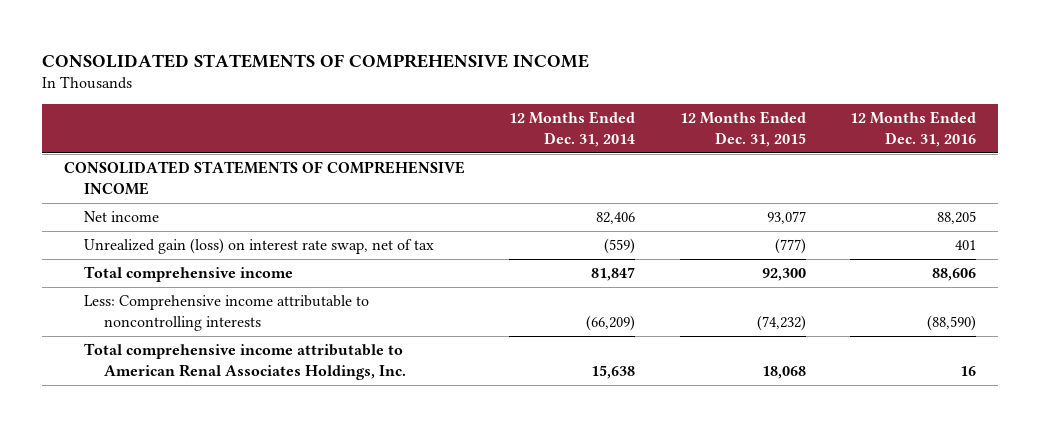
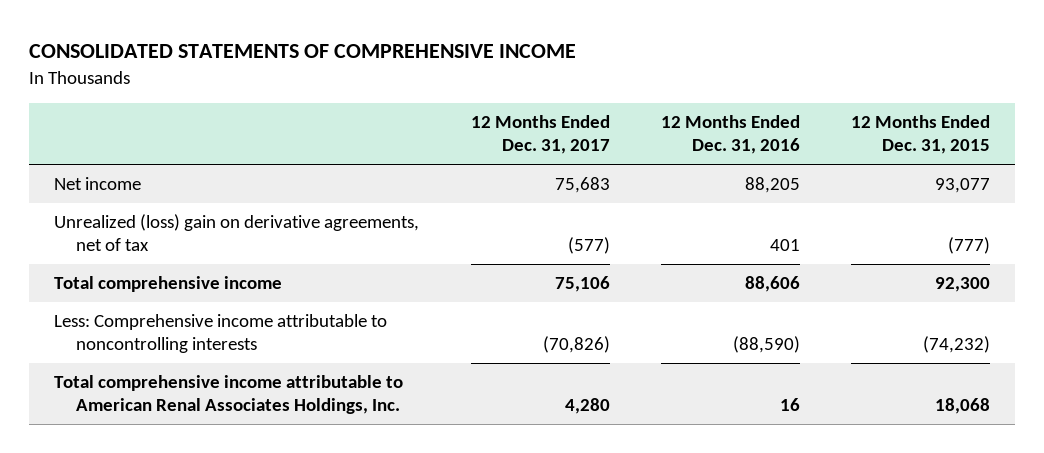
[509,111,636,147] 12 Months Ended Dec. 31, 2014 -> none
none -> [470,115,610,155] 12 Months Ended Dec. 31, 2017
[64,161,466,195] CONSOLIDATED STATEMENTS OF COMPREHENSIVE INCOME -> none
[83,238,434,255] Unrealized gain (loss) on interest rate swap, net of tax -> [54,214,420,252] Unrealized (loss) gain on derivative agreements, net of tax

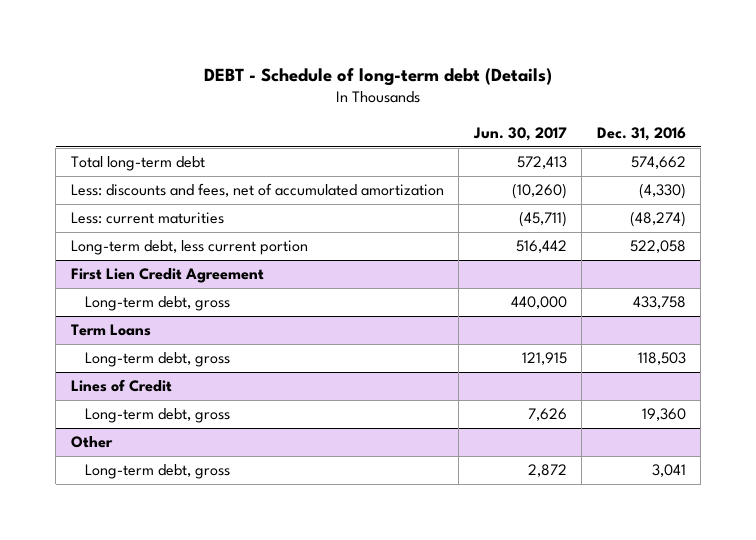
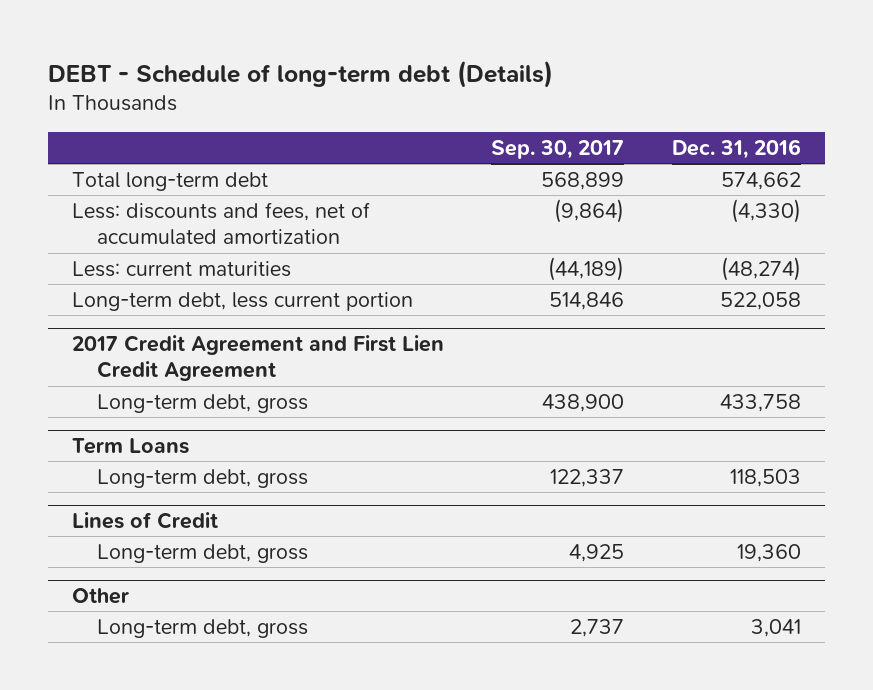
[472,127,567,142] Jun. 30, 2017 -> none
none -> [491,139,625,159] Sep. 30, 2017
[70,268,264,284] First Lien Credit Agreement -> [72,335,445,382] 2017 Credit Agreement and First Lien Credit Agreement

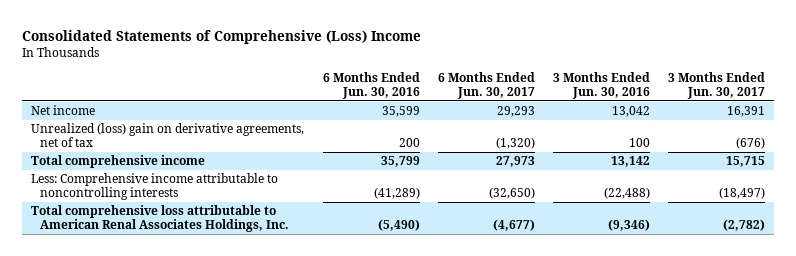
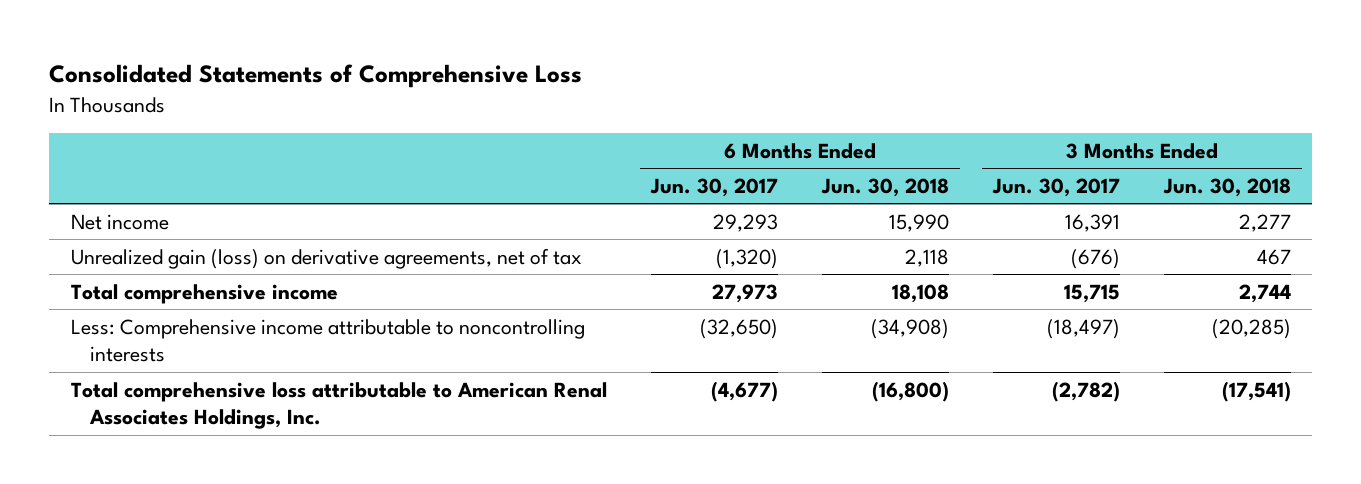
[22,29,422,44] Consolidated Statements of Comprehensive (Loss) Income -> [48,64,582,89] Consolidated Statements of Comprehensive Loss
[322,72,420,100] 6 Months Ended Jun. 30, 2016 -> none
[552,72,650,100] 3 Months Ended Jun. 30, 2016 -> none
none -> [820,178,949,198] Jun. 30, 2018
none -> [1162,178,1291,198] Jun. 30, 2018
[31,123,305,148] Unrealized (loss) gain on derivative agreements, net of tax -> [70,247,582,269] Unrealized gain (loss) on derivative agreements, net of tax

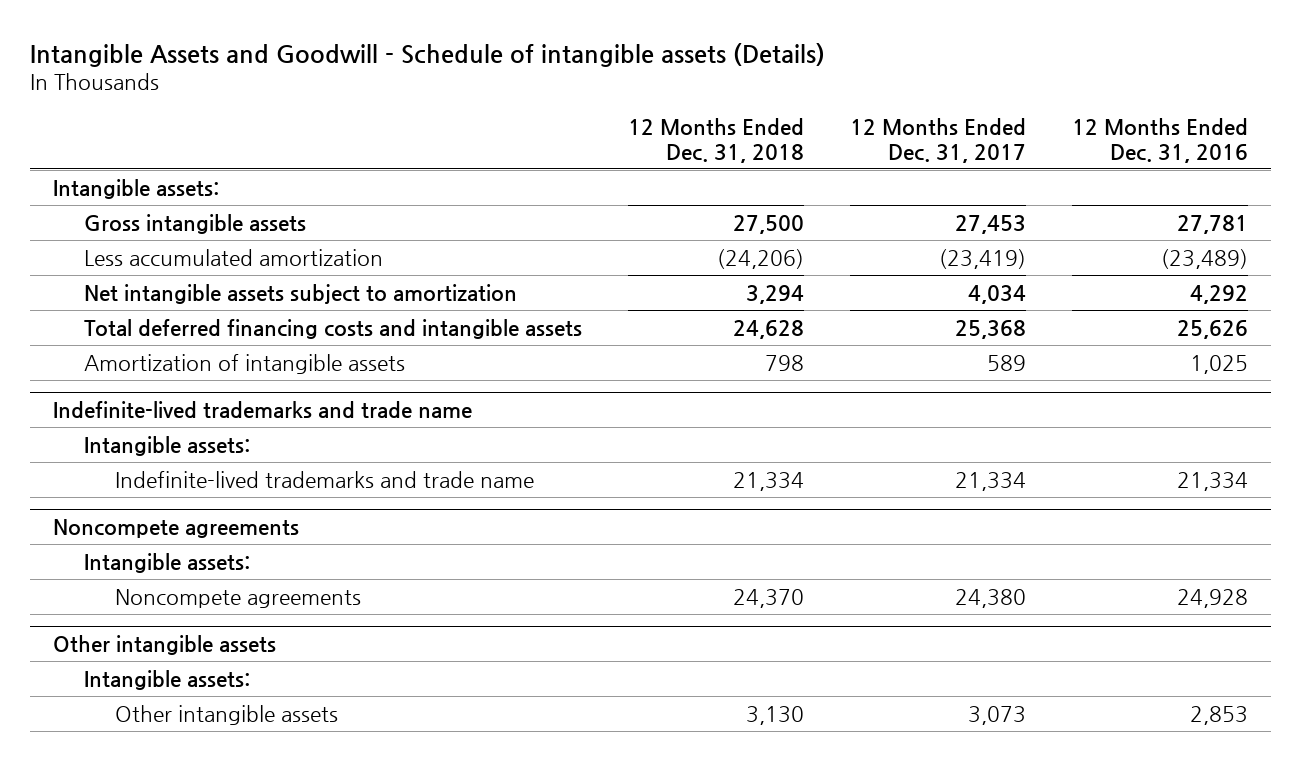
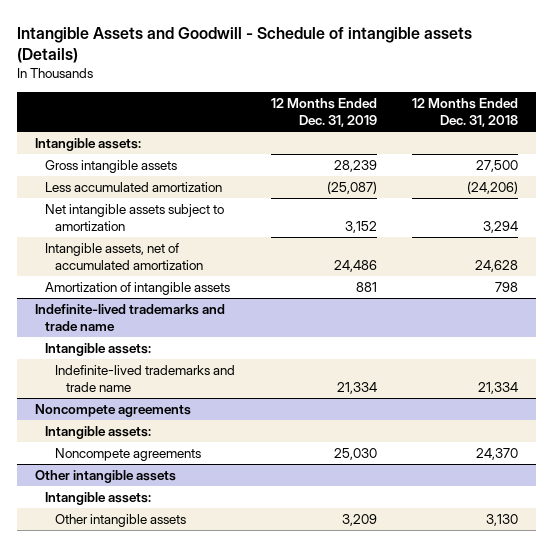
[849,117,1026,163] 12 Months Ended Dec. 31, 2017 -> none
[1071,117,1248,163] 12 Months Ended Dec. 31, 2016 -> none
none -> [270,98,377,127] 12 Months Ended Dec. 31, 2019
[84,318,583,339] Total deferred financing costs and intangible assets -> [45,243,204,270] Intangible assets, net of accumulated amortization

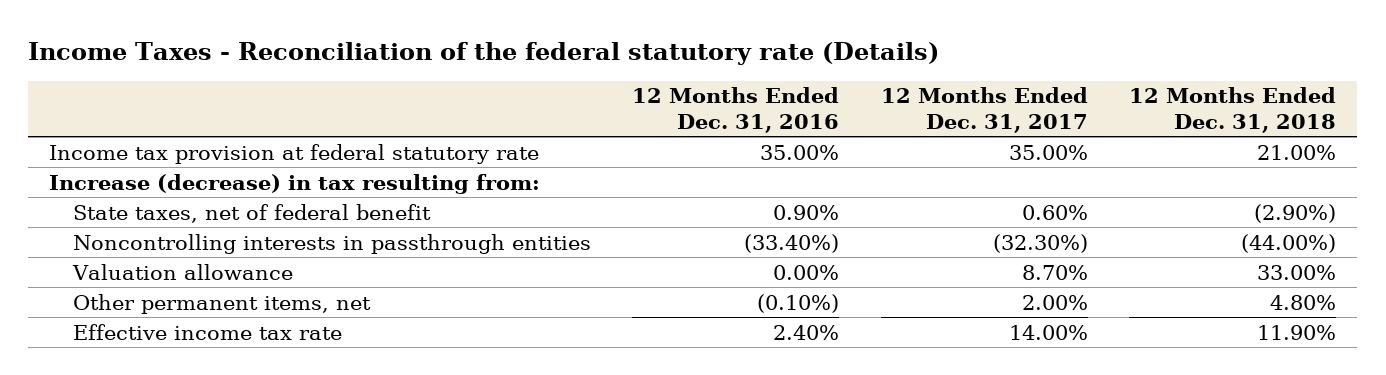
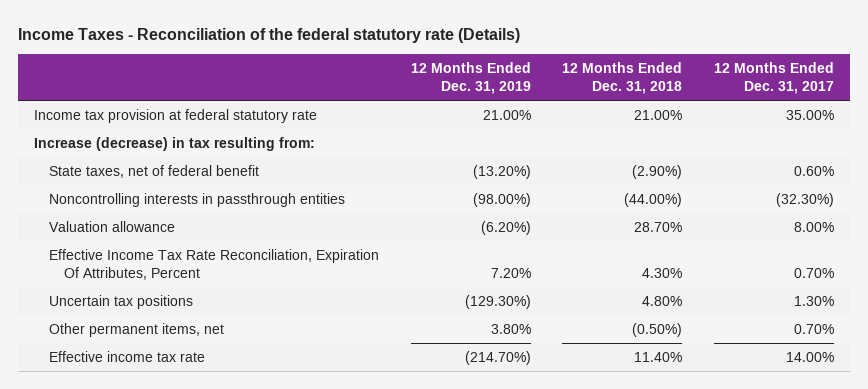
[632,87,840,133] 12 Months Ended Dec. 31, 2016 -> none
none -> [410,62,531,95] 12 Months Ended Dec. 31, 2019
[1021,264,1088,280] 8.70% -> [793,221,834,232] 8.00%
[1257,264,1337,280] 33.00% -> [634,221,683,232] 28.70%
none -> [49,248,380,280] Effective Income Tax Rate Reconciliation, Expiration Of Attributes, Percent
none -> [49,294,194,309] Uncertain tax positions
[1021,294,1088,310] 2.00% -> [793,323,834,334] 0.70%
[1270,294,1337,310] 4.80% -> [632,322,683,337] (0.50%)
[1257,324,1337,340] 11.90% -> [634,351,683,362] 11.40%

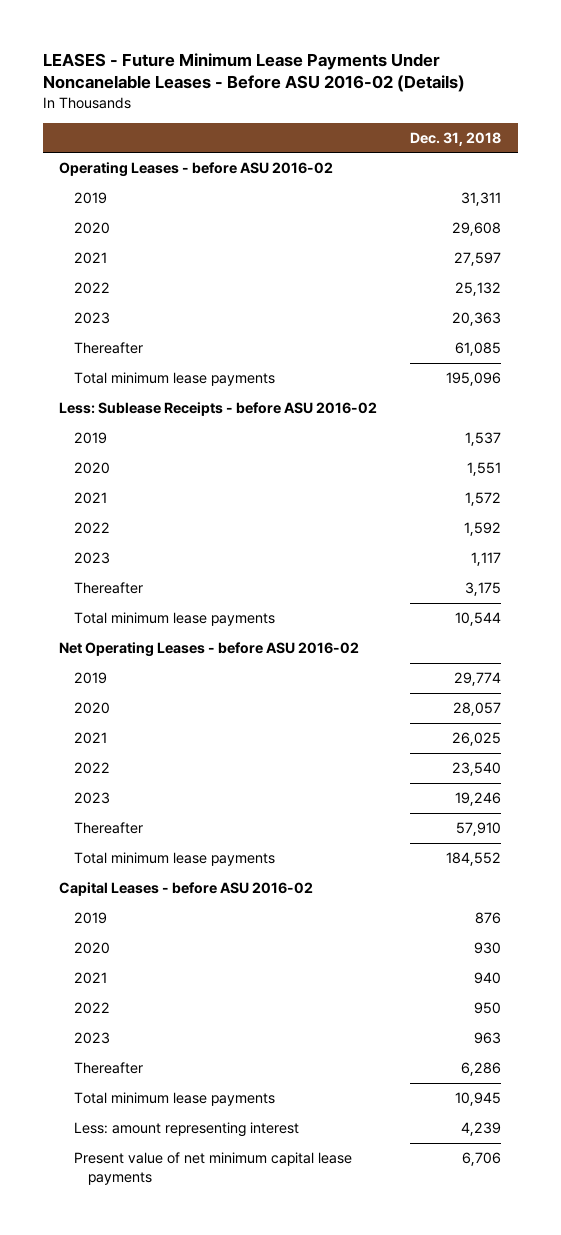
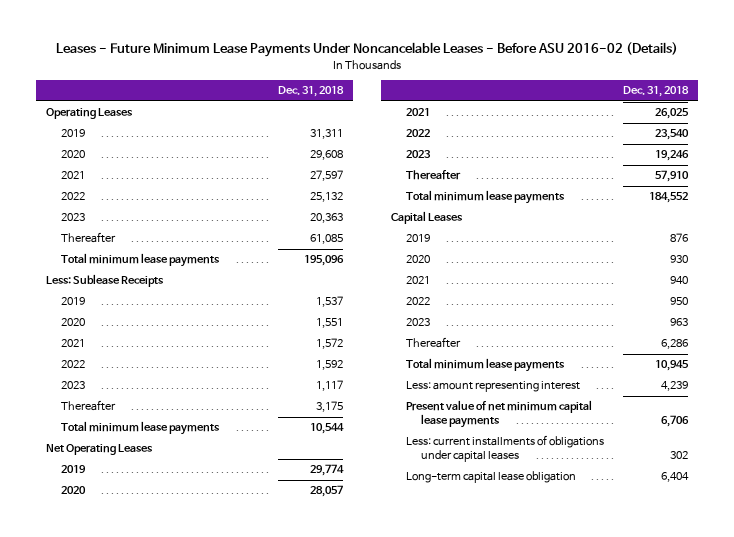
[42,52,465,93] LEASES - Future Minimum Lease Payments Under Noncanelable Leases - Before ASU 2016-02 (Details) -> [55,42,678,58] Leases - Future Minimum Lease Payments Under Noncancelable Leases - Before ASU 2016-02 (Details)
[59,162,334,178] Operating Leases - before ASU 2016-02 -> [45,108,133,120] Operating Leases
[59,402,378,417] Less: Sublease Receipts - before ASU 2016-02 -> [45,274,164,288] Less: Sublease Receipts
[59,642,360,658] Net Operating Leases - before ASU 2016-02 -> [45,444,153,456] Net Operating Leases
[59,882,314,897] Capital Leases - before ASU 2016-02 -> [390,211,463,225] Capital Leases
none -> [405,435,604,463] Less: current installments of obligations under capital leases
none -> [405,471,576,484] Long-term capital lease obligation

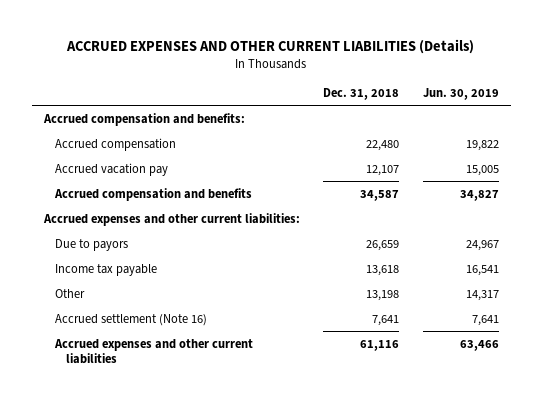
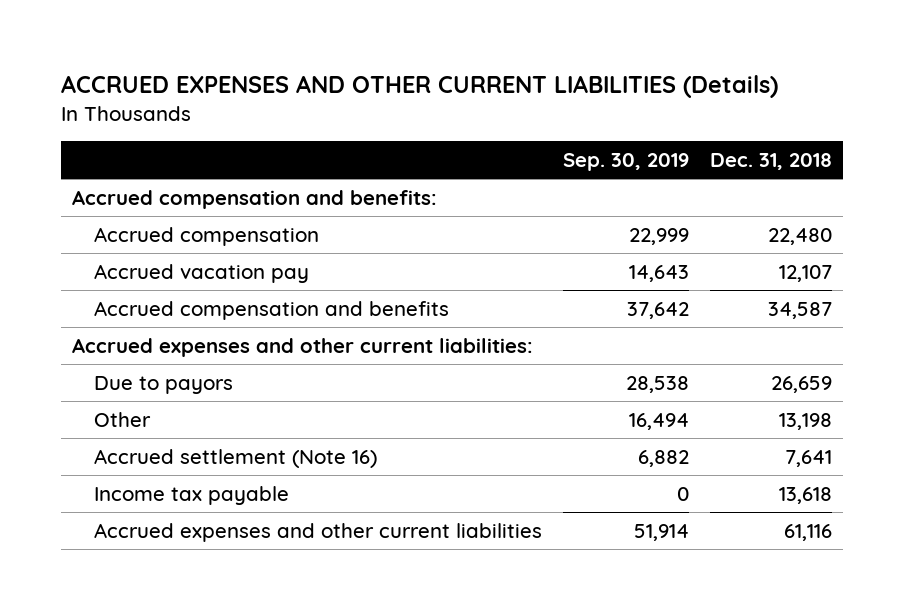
[423,87,500,100] Jun. 30, 2019 -> none
none -> [563,153,690,172] Sep. 30, 2019
[54,263,157,276] Income tax payable -> [94,485,290,505] Income tax payable

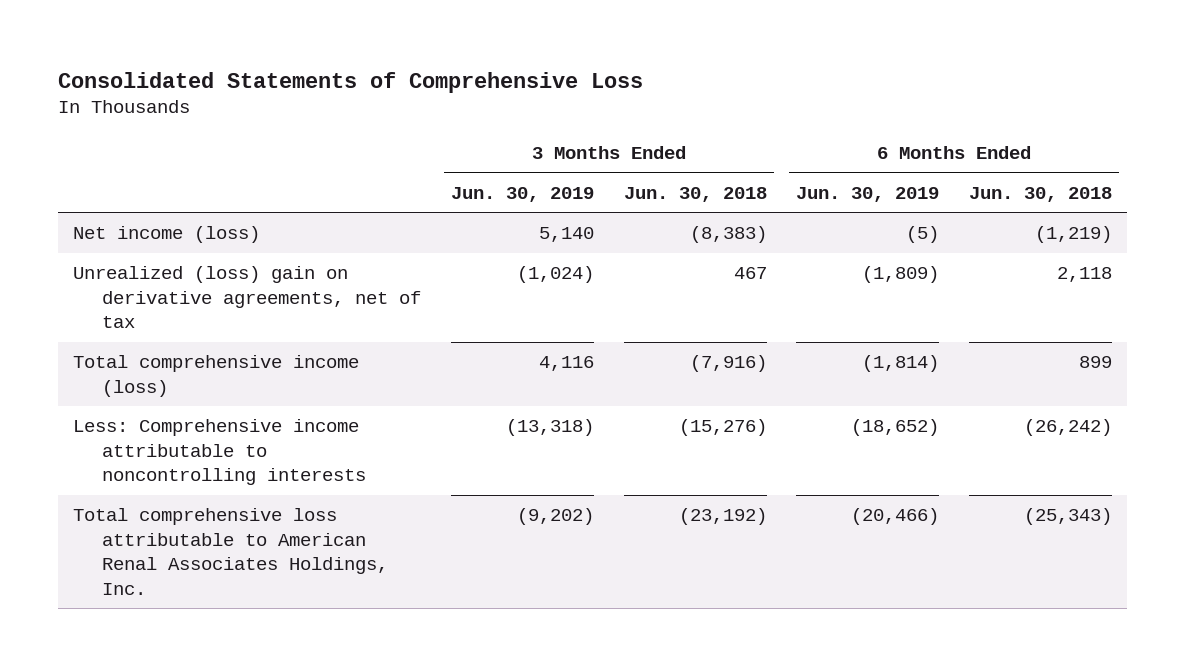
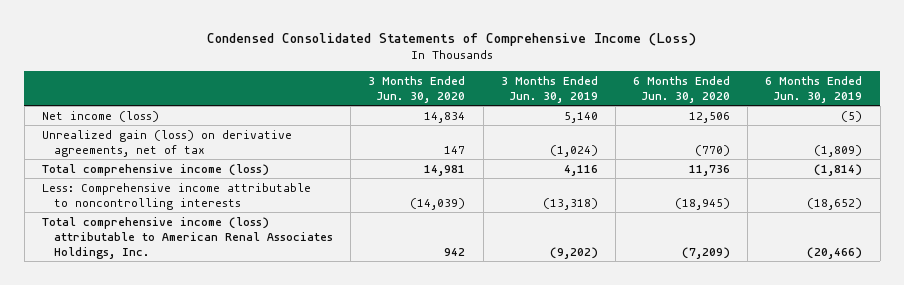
[58,71,644,93] Consolidated Statements of Comprehensive Loss -> [207,32,697,46] Condensed Consolidated Statements of Comprehensive Income (Loss)
[623,186,767,202] Jun. 30, 2018 -> none
[969,186,1113,202] Jun. 30, 2018 -> none
none -> [368,75,466,103] 3 Months Ended Jun. 30, 2020
none -> [633,75,731,103] 6 Months Ended Jun. 30, 2020
[72,266,422,329] Unrealized (loss) gain on derivative agreements, net of tax -> [41,129,292,157] Unrealized gain (loss) on derivative agreements, net of tax
[72,508,389,595] Total comprehensive loss attributable to American Renal Associates Holdings, Inc. -> [41,216,333,259] Total comprehensive income (loss) attributable to American Renal Associates Holdings, Inc.

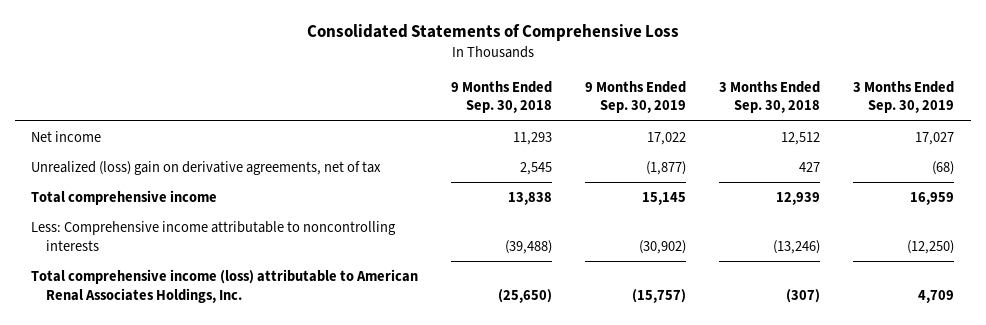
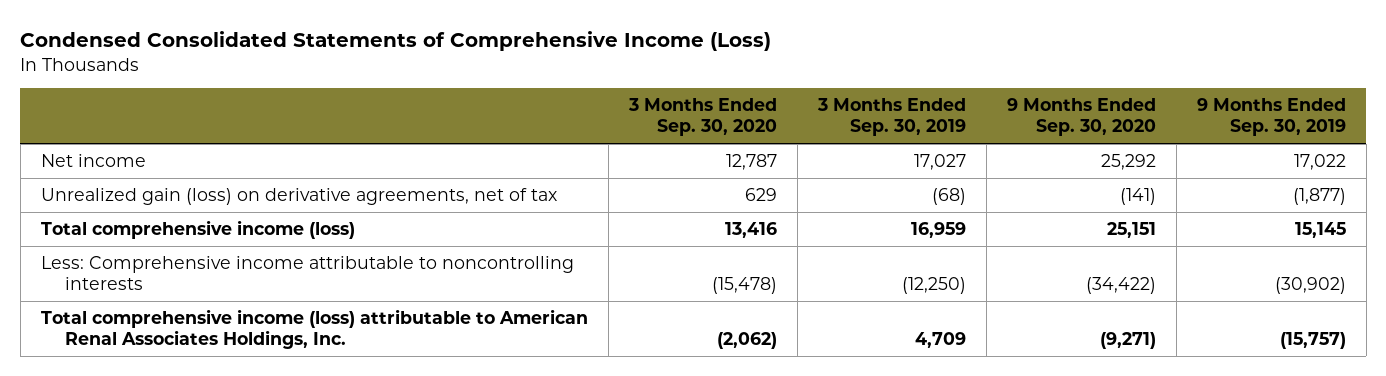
[306,24,679,42] Consolidated Statements of Comprehensive Loss -> [20,31,772,52] Condensed Consolidated Statements of Comprehensive Income (Loss)
[451,80,553,114] 9 Months Ended Sep. 30, 2018 -> none
[719,80,821,114] 3 Months Ended Sep. 30, 2018 -> none
none -> [627,98,777,137] 3 Months Ended Sep. 30, 2020
none -> [1006,98,1156,137] 9 Months Ended Sep. 30, 2020
[31,160,382,175] Unrealized (loss) gain on derivative agreements, net of tax -> [40,188,557,206] Unrealized gain (loss) on derivative agreements, net of tax
[31,189,218,205] Total comprehensive income -> [40,220,355,240] Total comprehensive income (loss)

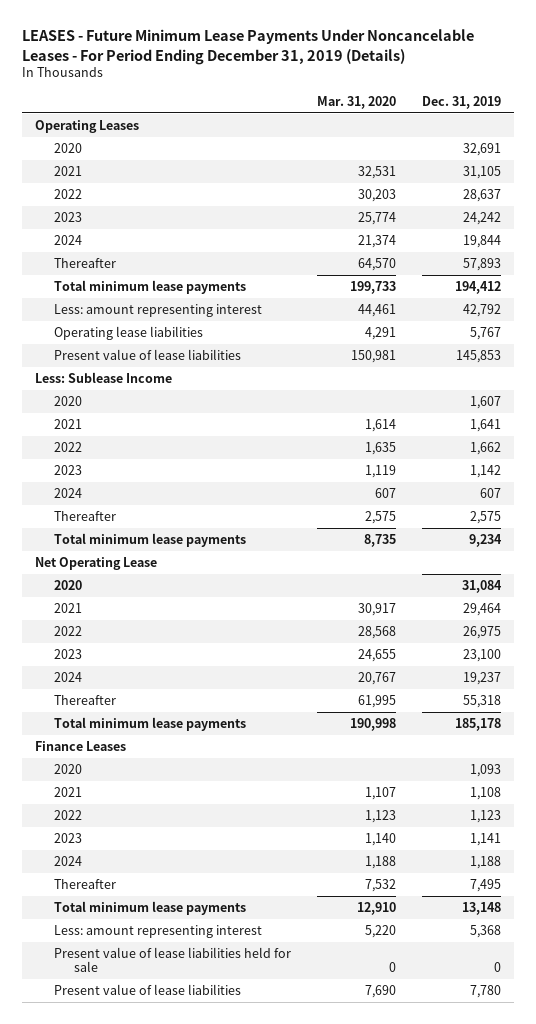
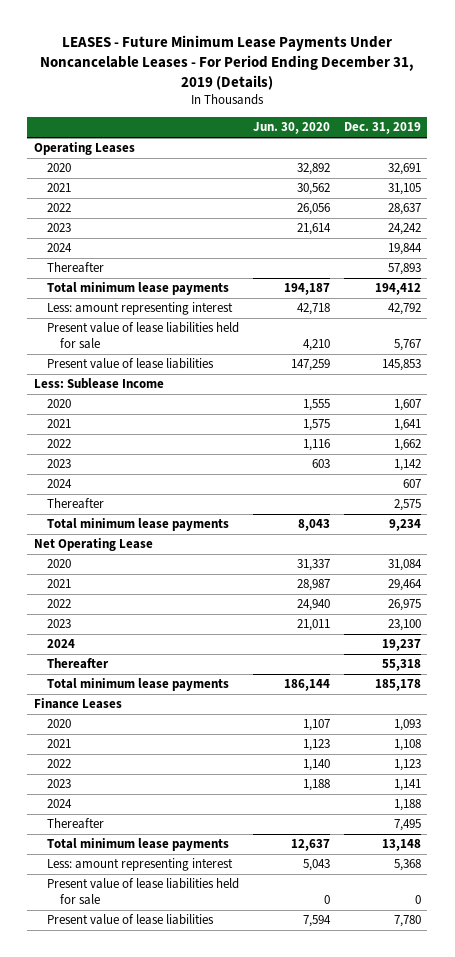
[317,95,397,109] Mar. 31, 2020 -> none
none -> [252,122,330,135] Jun. 30, 2020
[54,326,204,341] Operating lease liabilities -> [47,322,240,350] Present value of lease liabilities held for sale

